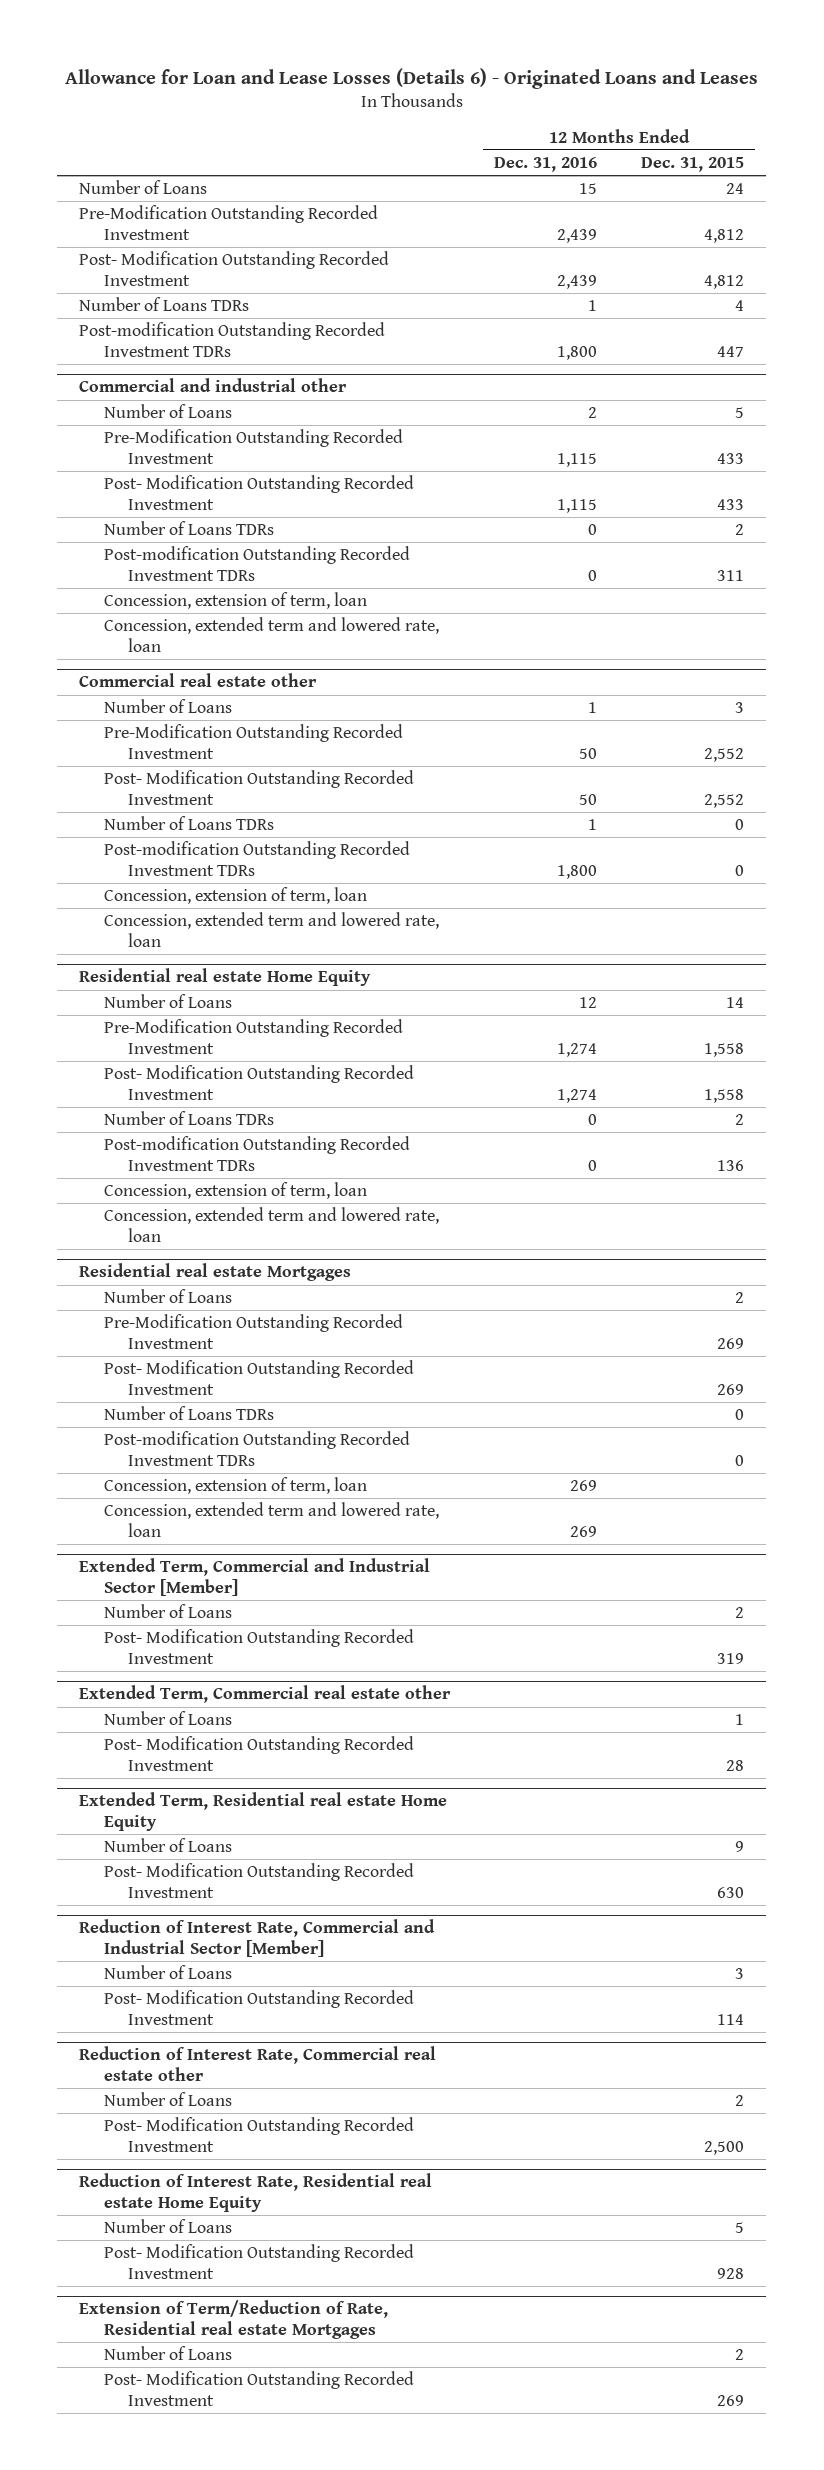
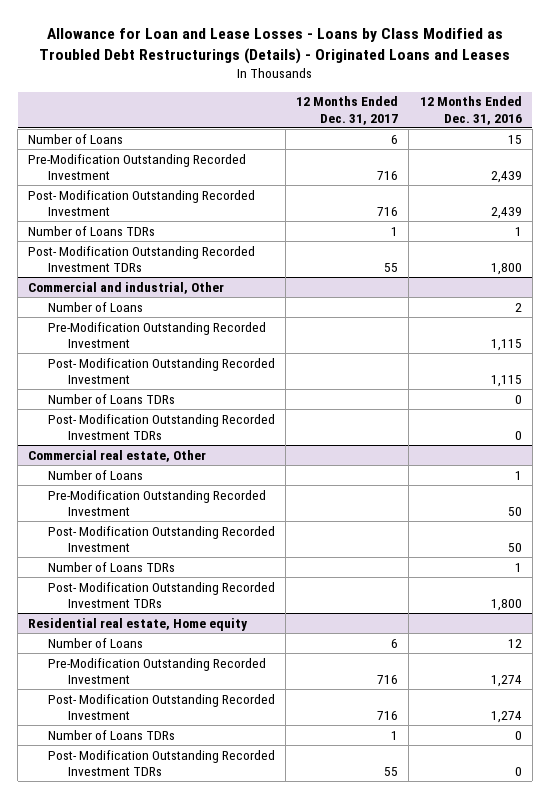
[64,67,758,89] Allowance for Loan and Lease Losses (Details 6) - Originated Loans and Leases -> [38,27,510,64] Allowance for Loan and Lease Losses - Loans by Class Modified as Troubled Debt Restructurings (Details) - Originated Loans and Leases
[641,156,745,172] Dec. 31, 2015 -> none
none -> [296,96,399,125] 12 Months Ended Dec. 31, 2017
[79,321,386,357] Post-modification Outstanding Recorded Investment TDRs -> [28,245,256,272] Post- Modification Outstanding Recorded Investment TDRs
[79,378,348,393] Commercial and industrial other -> [28,281,225,294] Commercial and industrial, Other
[103,591,367,609] Concession, extension of term, loan -> none
[103,616,439,652] Concession, extended term and lowered rate, loan -> none
[103,545,410,581] Post-modification Outstanding Recorded Investment TDRs -> [48,413,276,440] Post- Modification Outstanding Recorded Investment TDRs
[79,673,318,688] Commercial real estate other -> [28,449,207,462] Commercial real estate, Other
[103,886,367,904] Concession, extension of term, loan -> none
[103,911,439,947] Concession, extended term and lowered rate, loan -> none
[103,840,410,876] Post-modification Outstanding Recorded Investment TDRs -> [48,581,276,608] Post- Modification Outstanding Recorded Investment TDRs
[79,968,372,987] Residential real estate Home Equity -> [28,617,249,631] Residential real estate, Home equity
[103,1181,367,1199] Concession, extension of term, loan -> none
[103,1206,439,1242] Concession, extended term and lowered rate, loan -> none
[79,1263,352,1282] Residential real estate Mortgages -> none
[103,1288,232,1303] Number of Loans -> none
[103,1313,403,1349] Pre-Modification Outstanding Recorded Investment -> none
[103,1359,414,1395] Post- Modification Outstanding Recorded Investment -> none
[103,1405,274,1420] Number of Loans TDRs -> none
[103,1430,410,1466] Post-modification Outstanding Recorded Investment TDRs -> none
[103,1476,367,1494] Concession, extension of term, loan -> none
[103,1501,439,1537] Concession, extended term and lowered rate, loan -> none
[79,1558,431,1597] Extended Term, Commercial and Industrial Sector [Member] -> none
[103,1603,232,1618] Number of Loans -> none
[103,1628,414,1664] Post- Modification Outstanding Recorded Investment -> none
[79,1685,452,1704] Extended Term, Commercial real estate other -> none
[103,1710,232,1725] Number of Loans -> none
[103,1735,414,1771] Post- Modification Outstanding Recorded Investment -> none
[79,1792,448,1832] Extended Term, Residential real estate Home Equity -> none
[103,1837,232,1852] Number of Loans -> none
[103,1862,414,1898] Post- Modification Outstanding Recorded Investment -> none
[79,1919,436,1958] Reduction of Interest Rate, Commercial and Industrial Sector [Member] -> none
[103,1964,232,1979] Number of Loans -> none
[103,1989,414,2025] Post- Modification Outstanding Recorded Investment -> none
[79,2046,437,2082] Reduction of Interest Rate, Commercial real estate other -> none
[103,2091,232,2106] Number of Loans -> none
[103,2116,414,2152] Post- Modification Outstanding Recorded Investment -> none
[79,2173,433,2213] Reduction of Interest Rate, Residential real estate Home Equity -> none
[103,2218,232,2233] Number of Loans -> none
[103,2243,414,2279] Post- Modification Outstanding Recorded Investment -> none
[79,2300,389,2340] Extension of Term/Reduction of Rate, Residential real estate Mortgages -> none
[103,2345,232,2360] Number of Loans -> none
[103,2370,414,2406] Post- Modification Outstanding Recorded Investment -> none
[103,1135,410,1171] Post-modification Outstanding Recorded Investment TDRs -> [48,749,276,776] Post- Modification Outstanding Recorded Investment TDRs

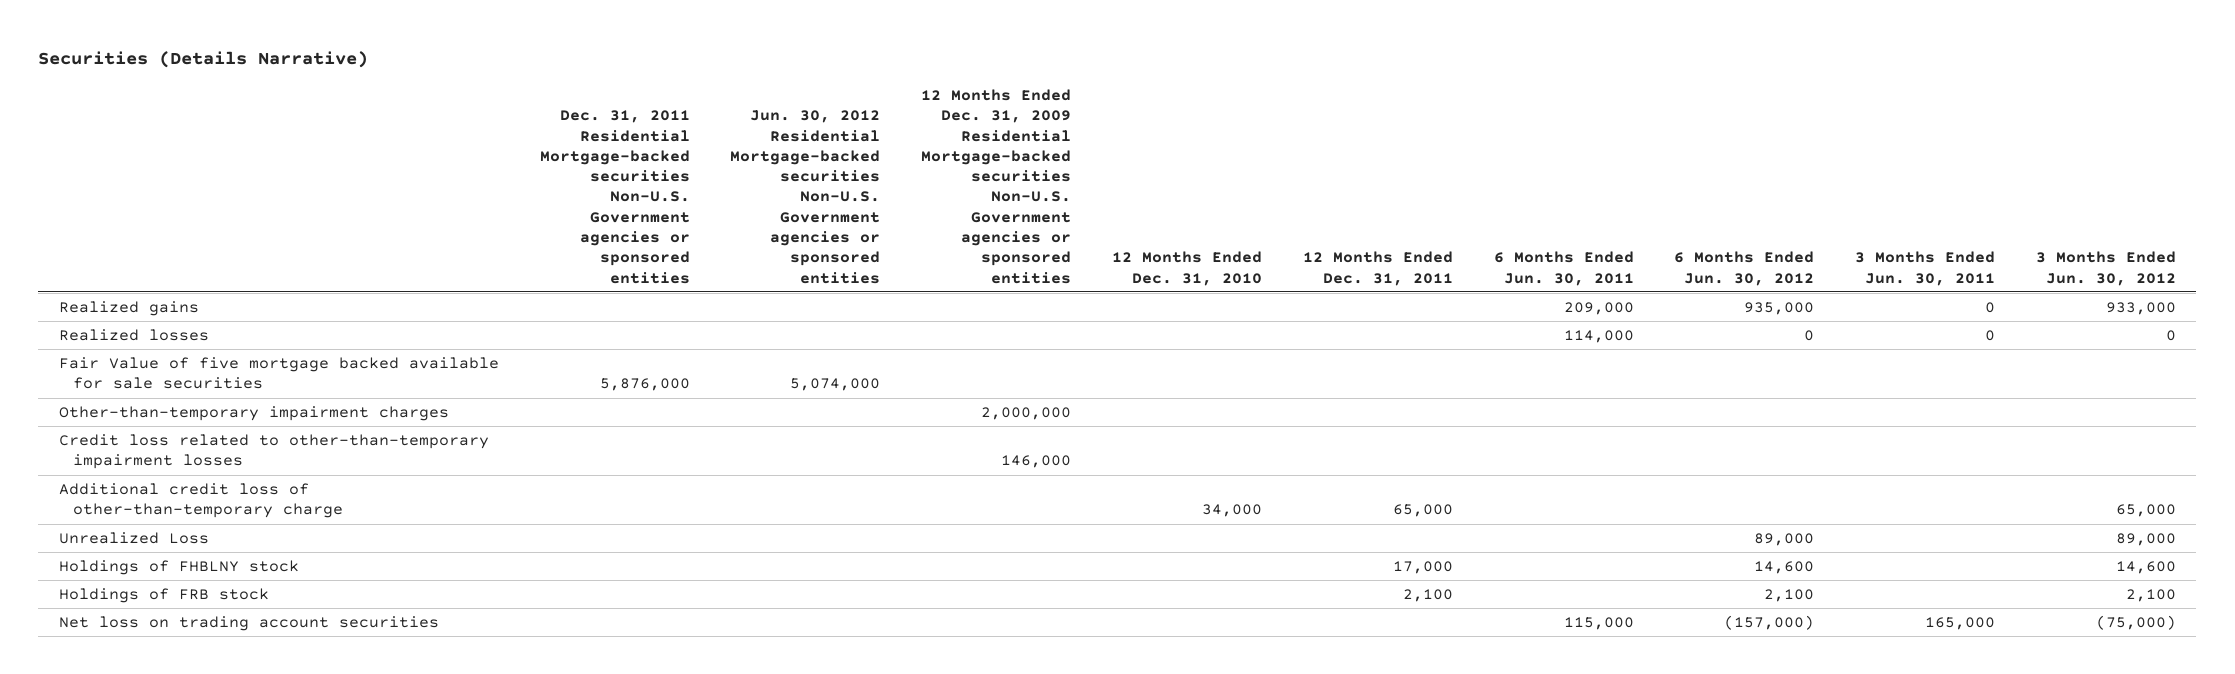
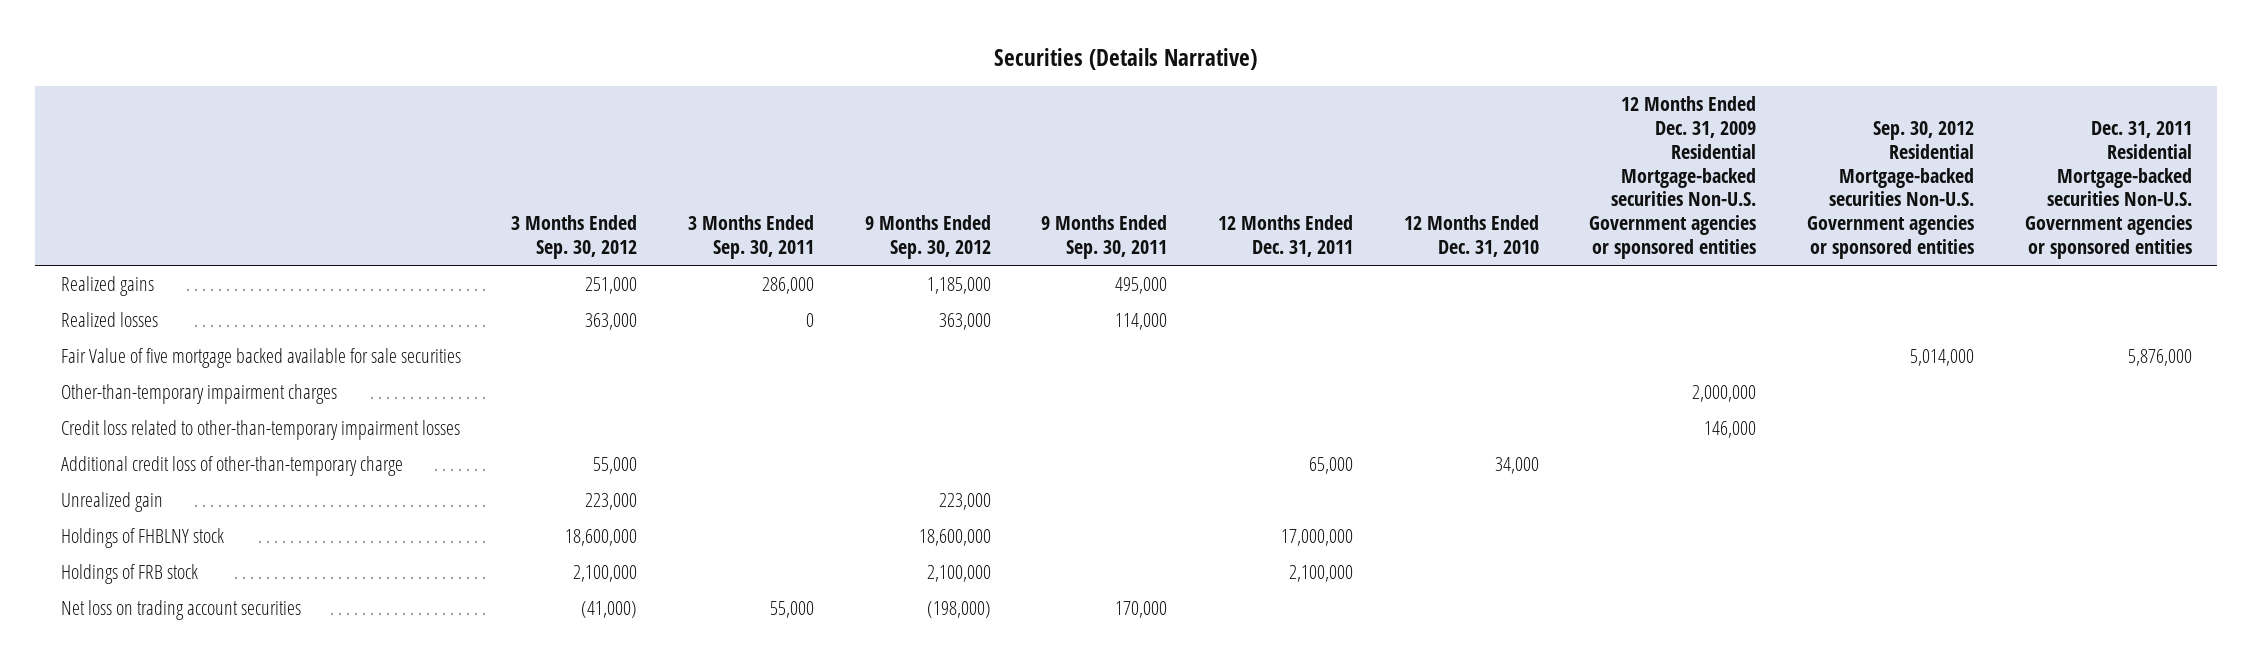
[730,110,881,284] Jun. 30, 2012 Residential Mortgage-backed securities Non-U.S. Government agencies or sponsored entities -> none
[1493,251,1634,286] 6 Months Ended Jun. 30, 2011 -> none
[1674,251,1815,286] 6 Months Ended Jun. 30, 2012 -> none
[1855,251,1996,286] 3 Months Ended Jun. 30, 2011 -> none
[2036,251,2177,286] 3 Months Ended Jun. 30, 2012 -> none
none -> [511,215,638,260] 3 Months Ended Sep. 30, 2012
none -> [688,215,815,260] 3 Months Ended Sep. 30, 2011
none -> [864,215,991,260] 9 Months Ended Sep. 30, 2012
none -> [1041,215,1168,260] 9 Months Ended Sep. 30, 2011
none -> [1807,120,1975,260] Sep. 30, 2012 Residential Mortgage-backed securities Non-U.S. Government agencies or sponsored entities
[58,532,209,545] Unrealized Loss -> [60,491,163,512] Unrealized gain
[1392,561,1453,575] 17,000 -> [1281,528,1354,546] 17,000,000
[1402,589,1453,603] 2,100 -> [1289,564,1354,582] 2,100,000

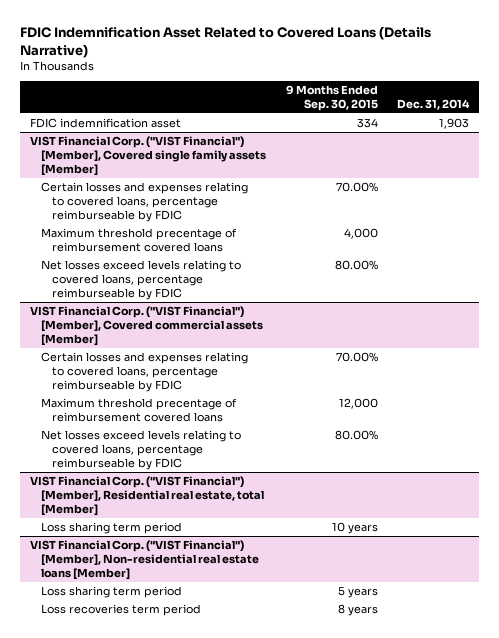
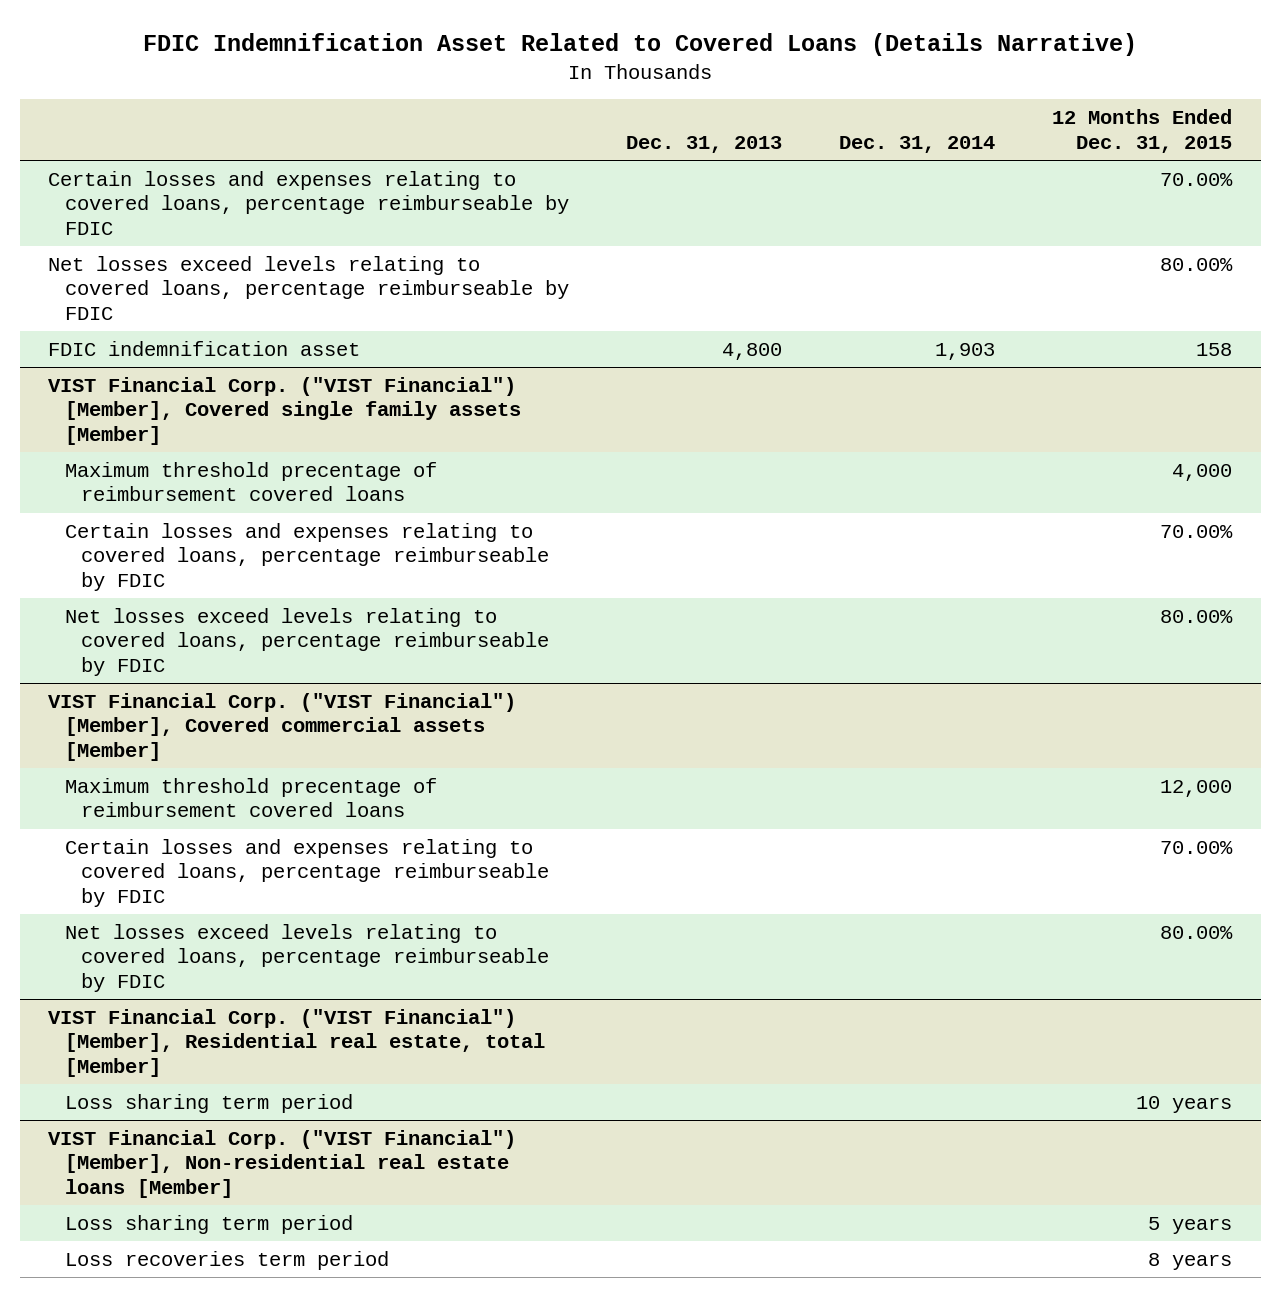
[285,84,378,112] 9 Months Ended Sep. 30, 2015 -> none
none -> [625,135,782,153] Dec. 31, 2013
none -> [1051,109,1232,153] 12 Months Ended Dec. 31, 2015
none -> [48,170,569,235] Certain losses and expenses relating to covered loans, percentage reimburseable by FDIC
none -> [48,255,569,320] Net losses exceed levels relating to covered loans, percentage reimburseable by FDIC
[40,181,248,223] Certain losses and expenses relating to covered loans, percentage reimburseable by FDIC -> [64,522,549,591] Certain losses and expenses relating to covered loans, percentage reimburseable by FDIC
[40,351,248,393] Certain losses and expenses relating to covered loans, percentage reimburseable by FDIC -> [64,838,549,907] Certain losses and expenses relating to covered loans, percentage reimburseable by FDIC

